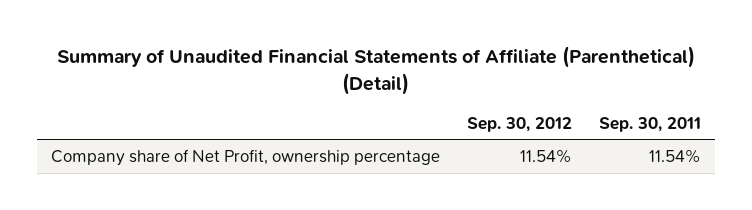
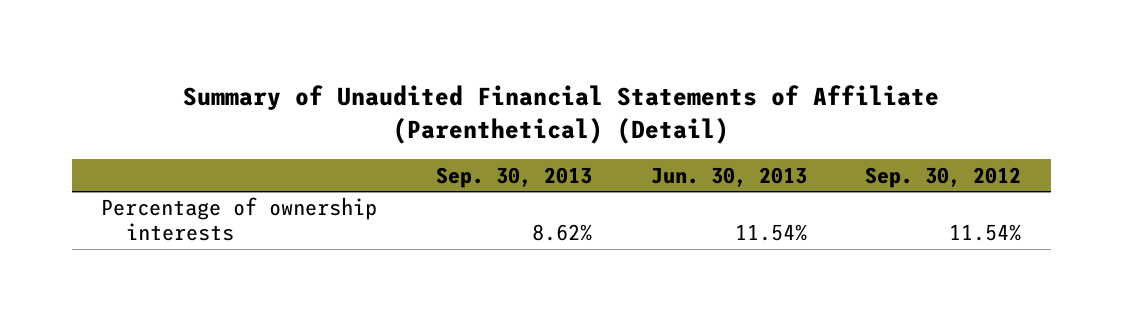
[599,116,702,132] Sep. 30, 2011 -> none
none -> [435,166,592,188] Sep. 30, 2013
none -> [650,166,807,187] Jun. 30, 2013
[50,149,440,167] Company share of Net Profit, ownership percentage -> [101,197,378,242] Percentage of ownership interests

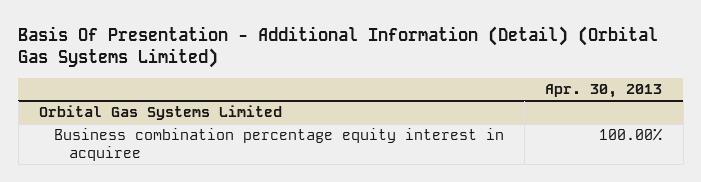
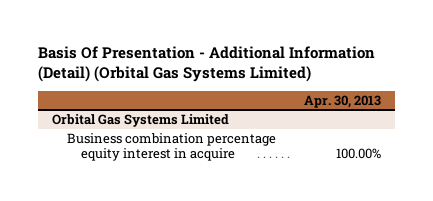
[53,128,504,162] Business combination percentage equity interest in acquiree -> [66,132,276,161] Business combination percentage equity interest in acquire

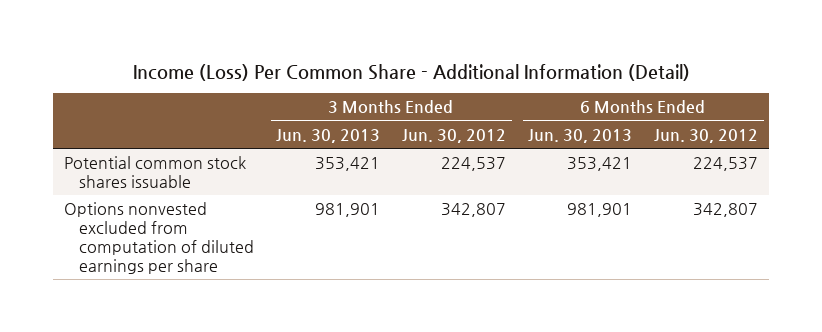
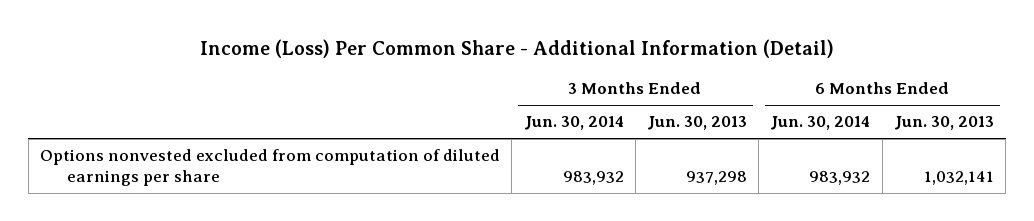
[402,129,507,144] Jun. 30, 2012 -> none
[654,129,759,144] Jun. 30, 2012 -> none
none -> [523,116,624,131] Jun. 30, 2014
none -> [770,116,871,131] Jun. 30, 2014
[64,156,247,189] Potential common stock shares issuable -> none
[315,203,381,218] 981,901 -> [686,171,748,186] 937,298
[567,203,633,218] 981,901 -> [923,171,994,186] 1,032,141

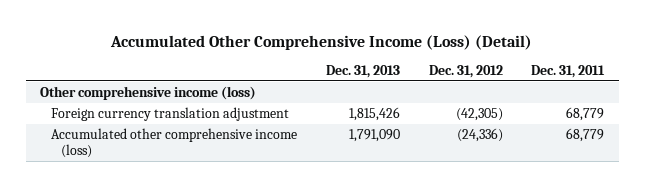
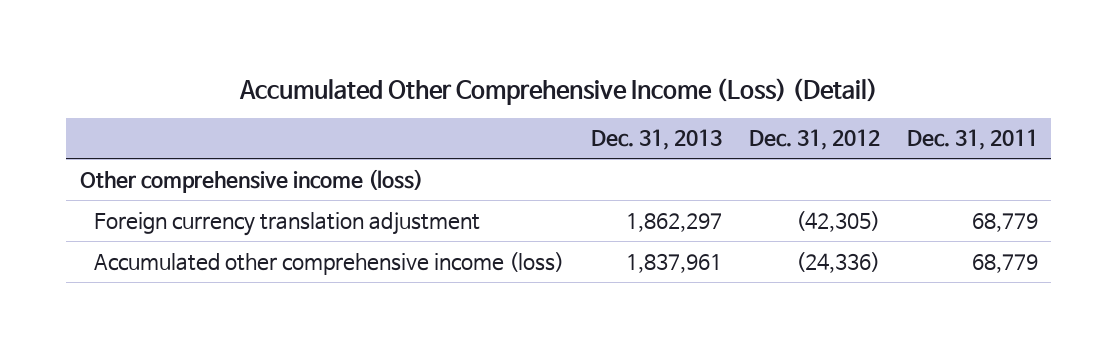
[348,106,400,121] 1,815,426 -> [625,212,722,232] 1,862,297
[348,128,400,142] 1,791,090 -> [625,252,722,273] 1,837,961

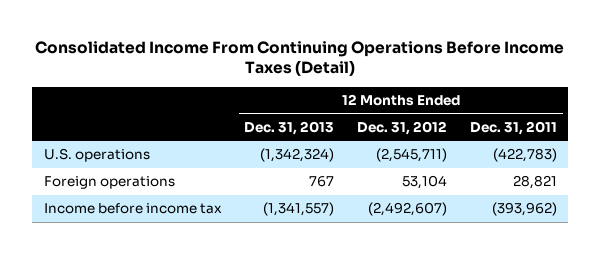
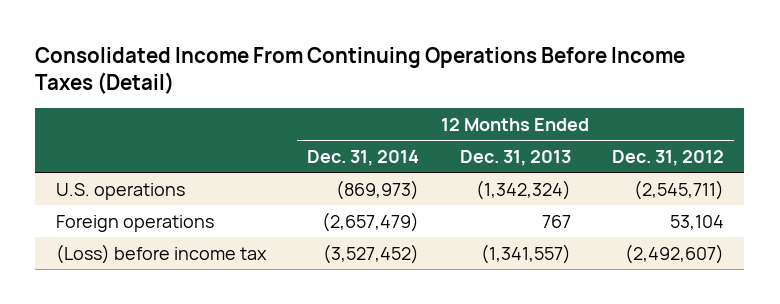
[470,120,558,135] Dec. 31, 2011 -> none
none -> [306,149,419,166] Dec. 31, 2014
[43,203,222,215] Income before income tax -> [55,243,267,264] (Loss) before income tax

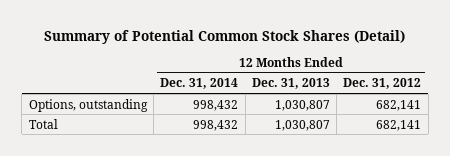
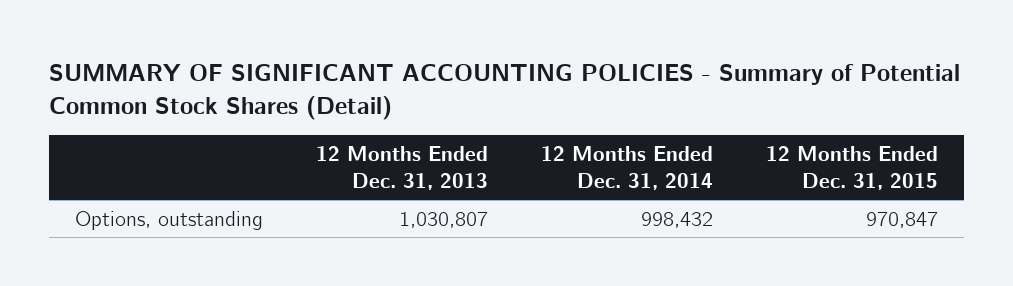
[44,29,406,44] Summary of Potential Common Stock Shares (Detail) -> [48,64,960,121] SUMMARY OF SIGNIFICANT ACCOUNTING POLICIES - Summary of Potential Common Stock Shares (Detail)
[343,78,422,90] Dec. 31, 2012 -> none
none -> [766,145,939,191] 12 Months Ended Dec. 31, 2015
[28,118,58,129] Total -> none

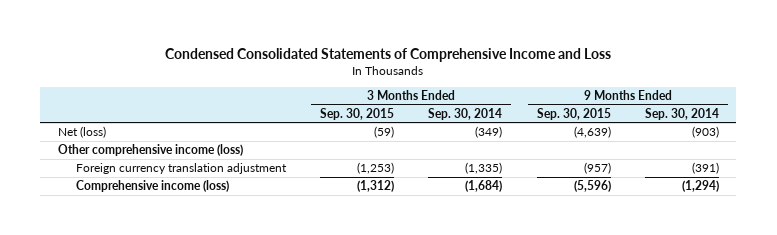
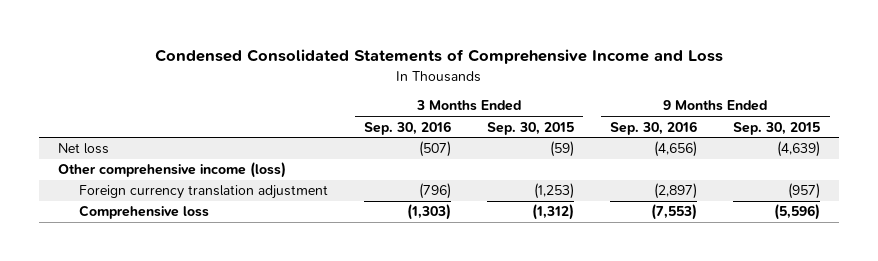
[428,107,503,120] Sep. 30, 2014 -> none
[644,107,719,120] Sep. 30, 2014 -> none
none -> [363,120,451,135] Sep. 30, 2016
none -> [610,120,698,135] Sep. 30, 2016
[57,126,106,139] Net (loss) -> [57,143,109,155] Net loss
[75,180,229,193] Comprehensive income (loss) -> [78,205,209,220] Comprehensive loss

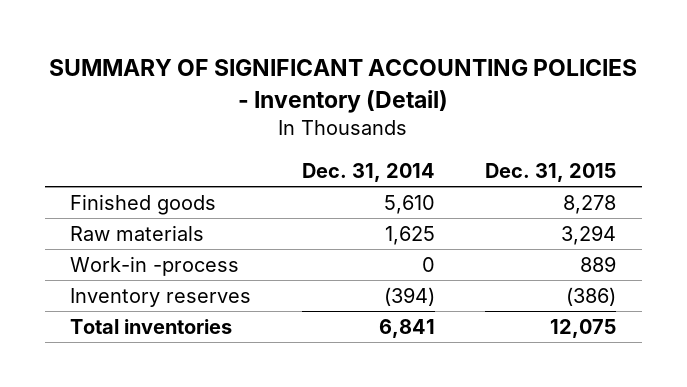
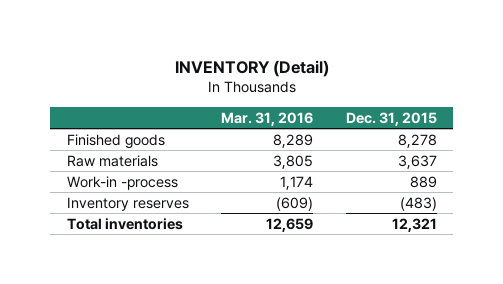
[49,59,638,113] SUMMARY OF SIGNIFICANT ACCOUNTING POLICIES - Inventory (Detail) -> [174,59,329,77] INVENTORY (Detail)
[301,163,435,183] Dec. 31, 2014 -> none
none -> [221,111,314,126] Mar. 31, 2016
[561,224,617,245] 3,294 -> [397,154,437,169] 3,637
[566,286,617,306] (386) -> [399,196,437,211] (483)
[550,318,617,338] 12,075 -> [391,217,437,232] 12,321

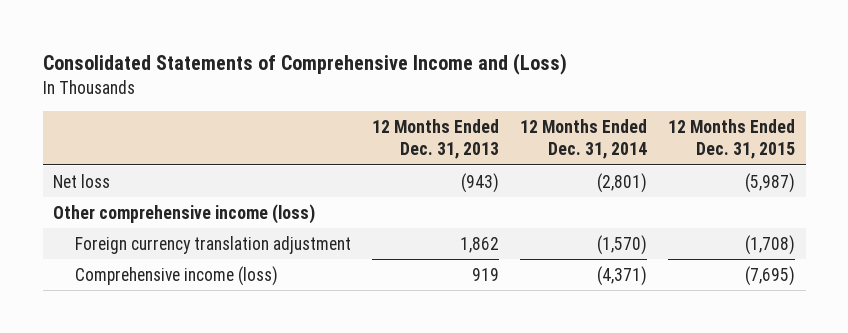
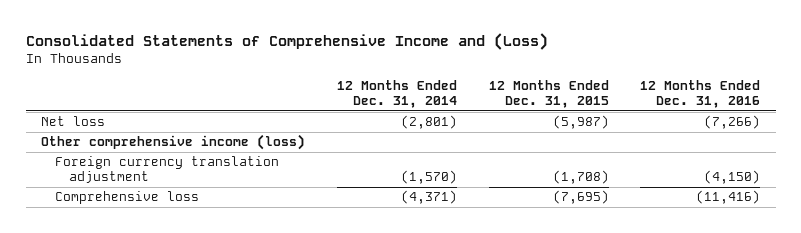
[372,118,500,160] 12 Months Ended Dec. 31, 2013 -> none
none -> [640,80,761,109] 12 Months Ended Dec. 31, 2016
[75,265,279,286] Comprehensive income (loss) -> [54,191,199,205] Comprehensive loss

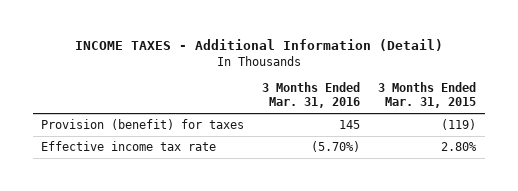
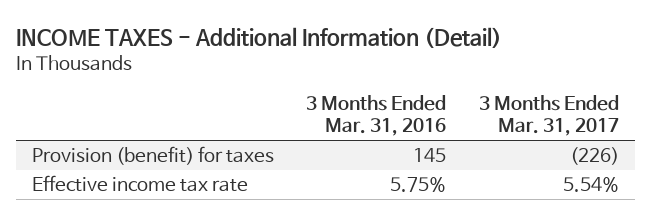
[378,82,477,109] 3 Months Ended Mar. 31, 2015 -> none
none -> [478,94,619,137] 3 Months Ended Mar. 31, 2017
[311,141,361,153] (5.70%) -> [390,177,447,193] 5.75%

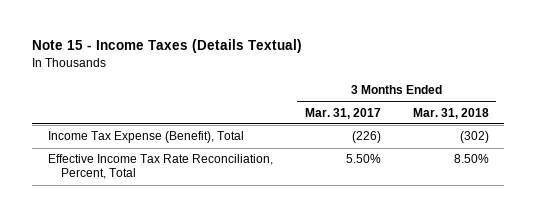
[15,26,502,48] INCOME TAXES - Additional Information (Detail) -> [32,39,303,54] Note 15 - Income Taxes (Details Textual)
[306,94,447,137] 3 Months Ended Mar. 31, 2016 -> none
none -> [412,107,489,119] Mar. 31, 2018
[31,146,274,166] Provision (benefit) for taxes -> [47,131,244,144] Income Tax Expense (Benefit), Total
[31,175,248,193] Effective income tax rate -> [47,154,273,180] Effective Income Tax Rate Reconciliation, Percent, Total
[562,177,619,193] 5.54% -> [345,154,381,164] 5.50%

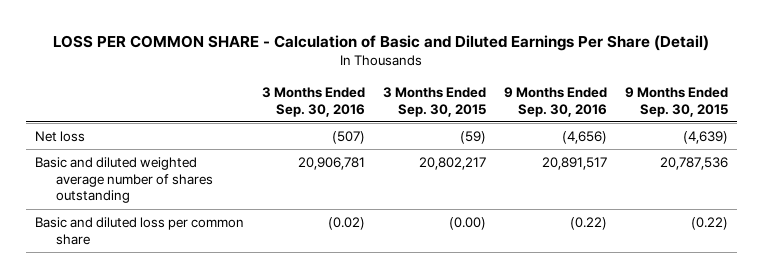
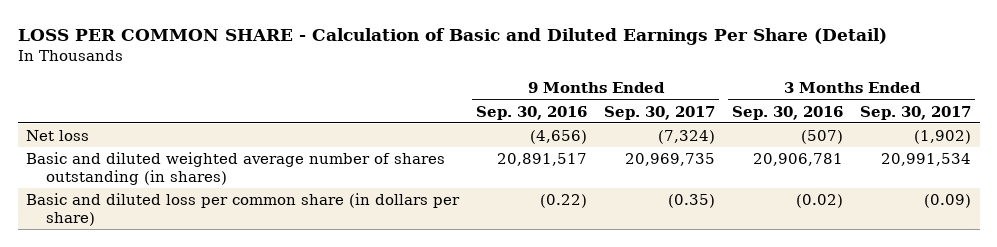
[382,86,486,117] 3 Months Ended Sep. 30, 2015 -> none
[624,86,728,117] 9 Months Ended Sep. 30, 2015 -> none
none -> [604,105,716,120] Sep. 30, 2017
none -> [860,105,972,120] Sep. 30, 2017
[34,156,213,204] Basic and diluted weighted average number of shares outstanding -> [26,152,446,185] Basic and diluted weighted average number of shares outstanding (in shares)
[34,216,244,245] Basic and diluted loss per common share -> [26,193,461,226] Basic and diluted loss per common share (in dollars per share)

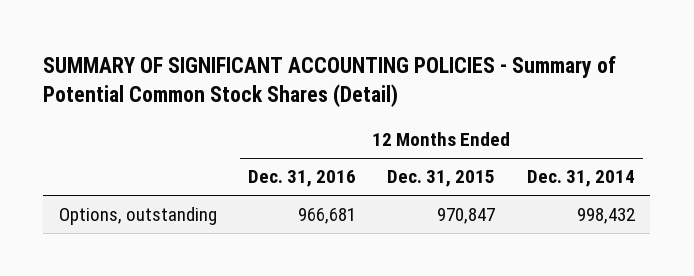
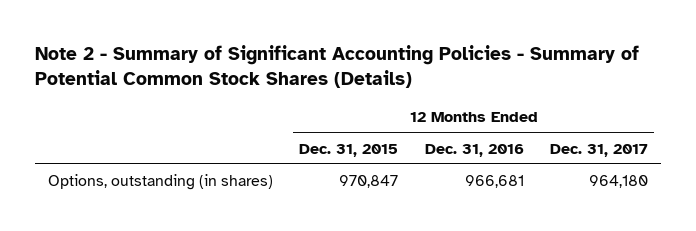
[43,55,617,107] SUMMARY OF SIGNIFICANT ACCOUNTING POLICIES - Summary of Potential Common Stock Shares (Detail) -> [34,44,639,89] Note 2 - Summary of Significant Accounting Policies - Summary of Potential Common Stock Shares (Details)
[526,170,635,188] Dec. 31, 2014 -> none
none -> [549,143,648,157] Dec. 31, 2017
[58,207,217,226] Options, outstanding -> [47,174,273,191] Options, outstanding (in shares)

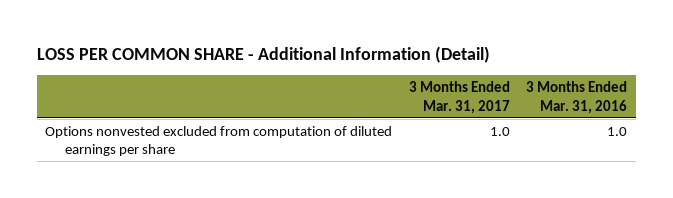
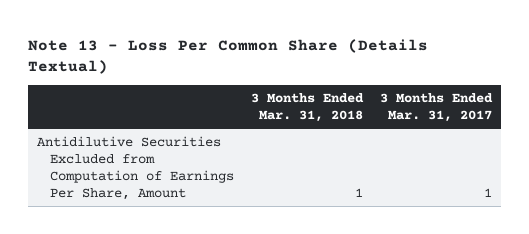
[37,46,491,64] LOSS PER COMMON SHARE - Additional Information (Detail) -> [28,38,429,75] Note 13 - Loss Per Common Share (Details Textual)
[526,80,628,114] 3 Months Ended Mar. 31, 2016 -> none
none -> [251,93,365,123] 3 Months Ended Mar. 31, 2018
[45,125,393,157] Options nonvested excluded from computation of diluted earnings per share -> [36,135,235,200] Antidilutive Securities Excluded from Computation of Earnings Per Share, Amount
[489,126,510,136] 1.0 -> [484,187,493,197] 1

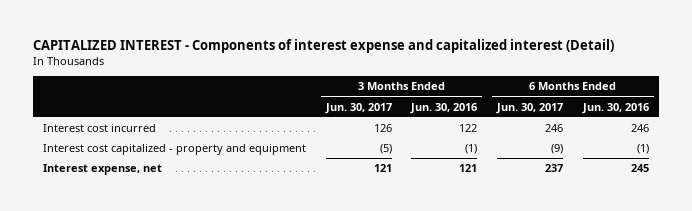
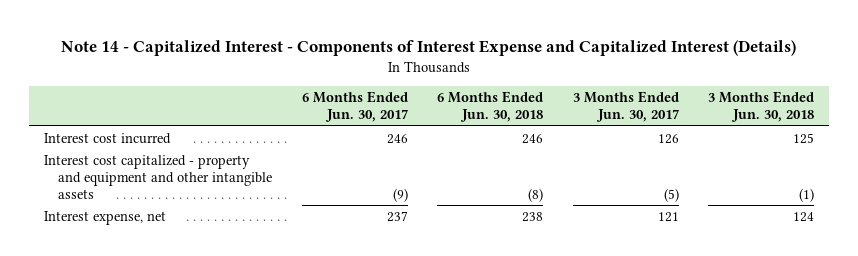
[33,39,615,54] CAPITALIZED INTEREST - Components of interest expense and capitalized interest (Detail) -> [60,39,796,56] Note 14 - Capitalized Interest - Components of Interest Expense and Capitalized Interest (Details)
[410,102,478,114] Jun. 30, 2016 -> none
[582,102,650,114] Jun. 30, 2016 -> none
none -> [437,91,544,123] 6 Months Ended Jun. 30, 2018
none -> [707,91,814,123] 3 Months Ended Jun. 30, 2018
[42,144,306,156] Interest cost capitalized - property and equipment -> [43,154,273,200] Interest cost capitalized - property and equipment and other intangible assets

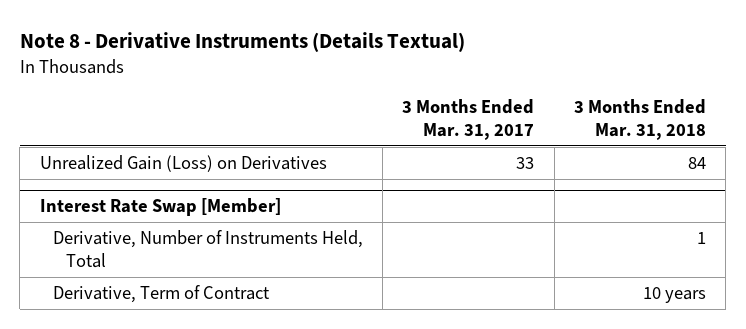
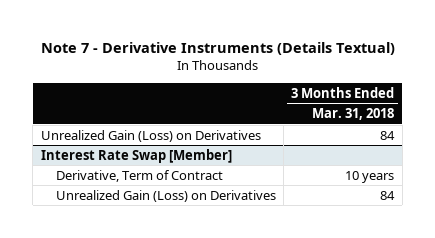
[19,32,465,53] Note 8 - Derivative Instruments (Details Textual) -> [40,41,395,55] Note 7 - Derivative Instruments (Details Textual)
[402,99,535,141] 3 Months Ended Mar. 31, 2017 -> none
[52,229,363,268] Derivative, Number of Instruments Held, Total -> none
none -> [55,189,276,202] Unrealized Gain (Loss) on Derivatives

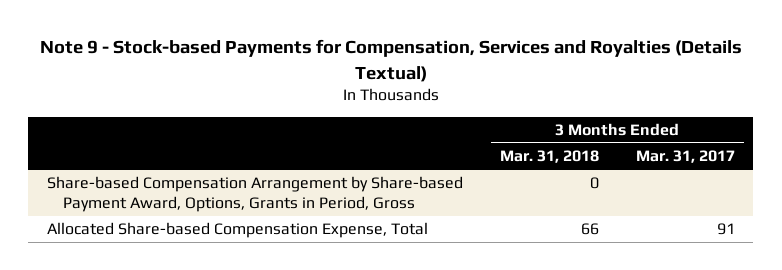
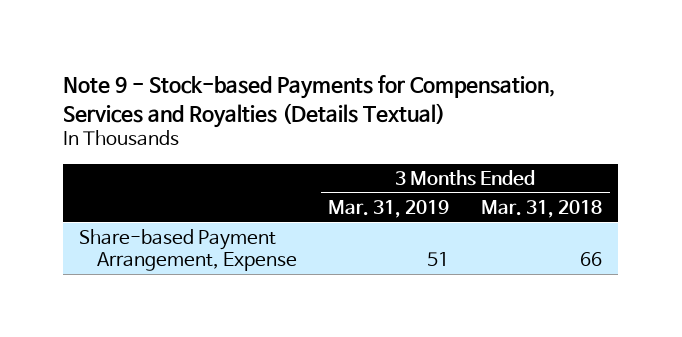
[635,150,735,164] Mar. 31, 2017 -> none
none -> [328,200,450,219] Mar. 31, 2019
[46,176,463,213] Share-based Compensation Arrangement by Share-based Payment Award, Options, Grants in Period, Gross -> none
[46,222,428,239] Allocated Share-based Compensation Expense, Total -> [79,229,297,271] Share-based Payment Arrangement, Expense

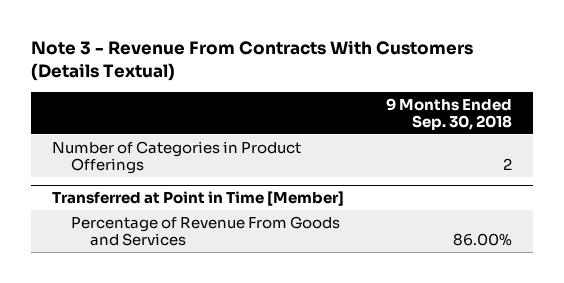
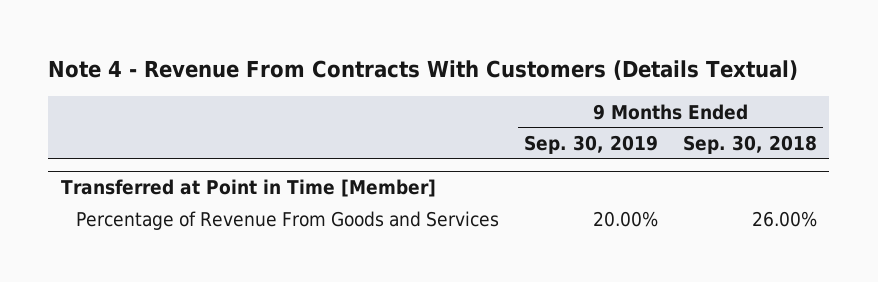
[31,40,474,82] Note 3 - Revenue From Contracts With Customers (Details Textual) -> [48,60,799,81] Note 4 - Revenue From Contracts With Customers (Details Textual)
none -> [524,134,659,154] Sep. 30, 2019
[52,140,302,175] Number of Categories in Product Offerings -> none
[453,233,513,247] 86.00% -> [752,210,818,227] 26.00%

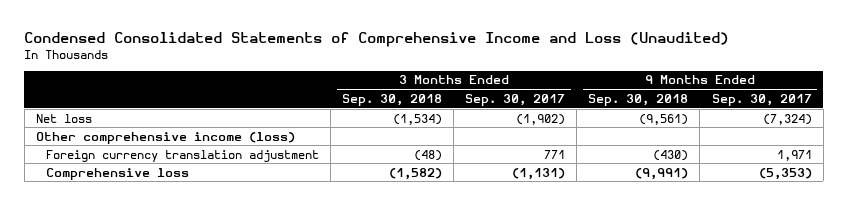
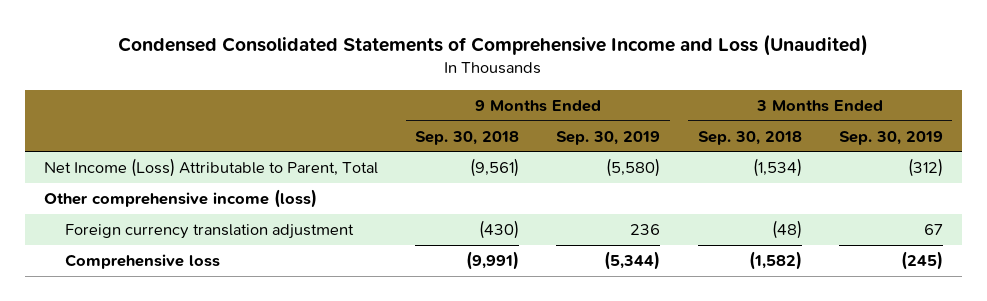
[465,93,566,106] Sep. 30, 2017 -> none
[711,93,812,106] Sep. 30, 2017 -> none
none -> [556,130,661,145] Sep. 30, 2019
none -> [839,130,944,145] Sep. 30, 2019
[35,113,92,123] Net loss -> [43,158,378,178] Net Income (Loss) Attributable to Parent, Total

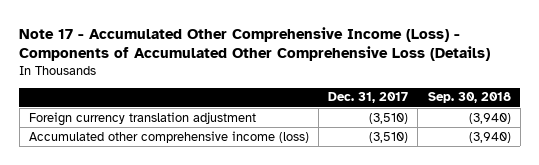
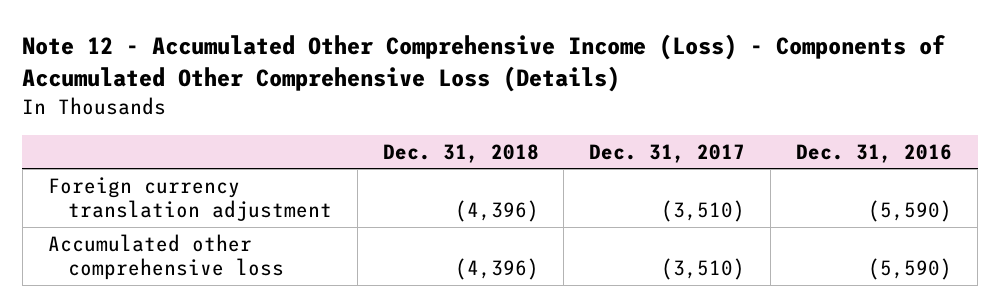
[19,26,491,62] Note 17 - Accumulated Other Comprehensive Income (Loss) - Components of Accumulated Other Comprehensive Loss (Details) -> [22,34,947,93] Note 12 - Accumulated Other Comprehensive Income (Loss) - Components of Accumulated Other Comprehensive Loss (Details)
[427,92,511,104] Sep. 30, 2018 -> none
none -> [382,143,539,163] Dec. 31, 2018
none -> [796,143,953,163] Dec. 31, 2016
[28,130,309,143] Accumulated other comprehensive income (loss) -> [47,233,284,281] Accumulated other comprehensive loss

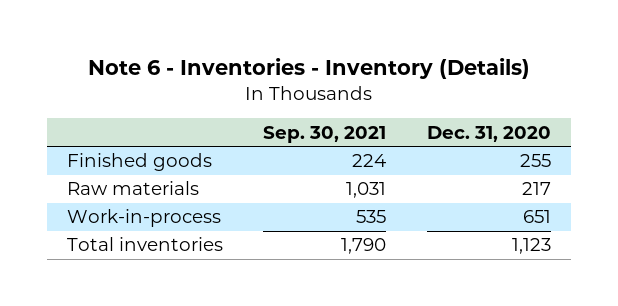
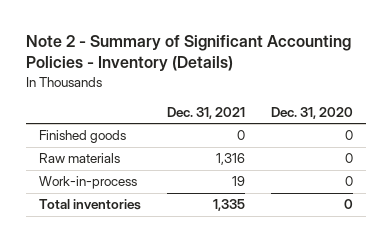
[87,58,530,80] Note 6 - Inventories - Inventory (Details) -> [25,35,351,72] Note 2 - Summary of Significant Accounting Policies - Inventory (Details)
[263,125,387,143] Sep. 30, 2021 -> none
none -> [166,106,245,119] Dec. 31, 2021
[519,154,551,168] 255 -> [344,130,353,141] 0
[521,182,551,196] 217 -> [344,153,353,164] 0
[522,210,551,224] 651 -> [344,176,353,187] 0
[511,238,551,255] 1,123 -> [343,199,353,210] 0

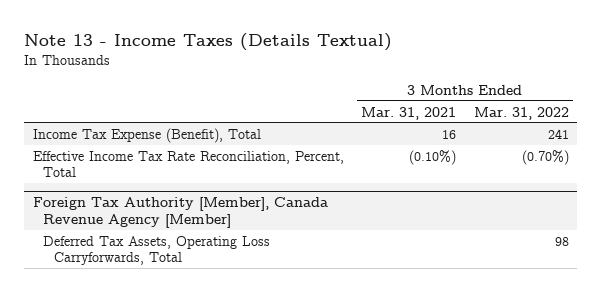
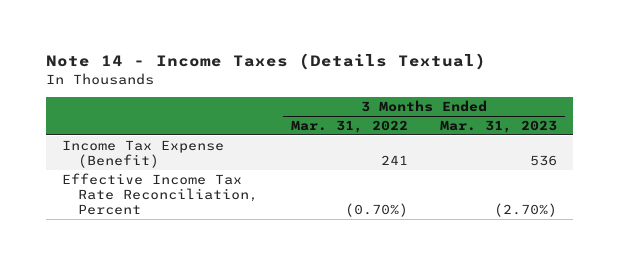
[23,32,392,51] Note 13 - Income Taxes (Details Textual) -> [45,53,486,71] Note 14 - Income Taxes (Details Textual)
[361,106,457,120] Mar. 31, 2021 -> none
none -> [440,120,558,134] Mar. 31, 2023
[32,197,328,228] Foreign Tax Authority [Member], Canada Revenue Agency [Member] -> none
[43,235,271,266] Deferred Tax Assets, Operating Loss Carryforwards, Total -> none
[32,127,261,143] Income Tax Expense (Benefit), Total -> [62,140,225,169] Income Tax Expense (Benefit)
[32,150,344,178] Effective Income Tax Rate Reconciliation, Percent, Total -> [62,173,259,216] Effective Income Tax Rate Reconciliation, Percent

